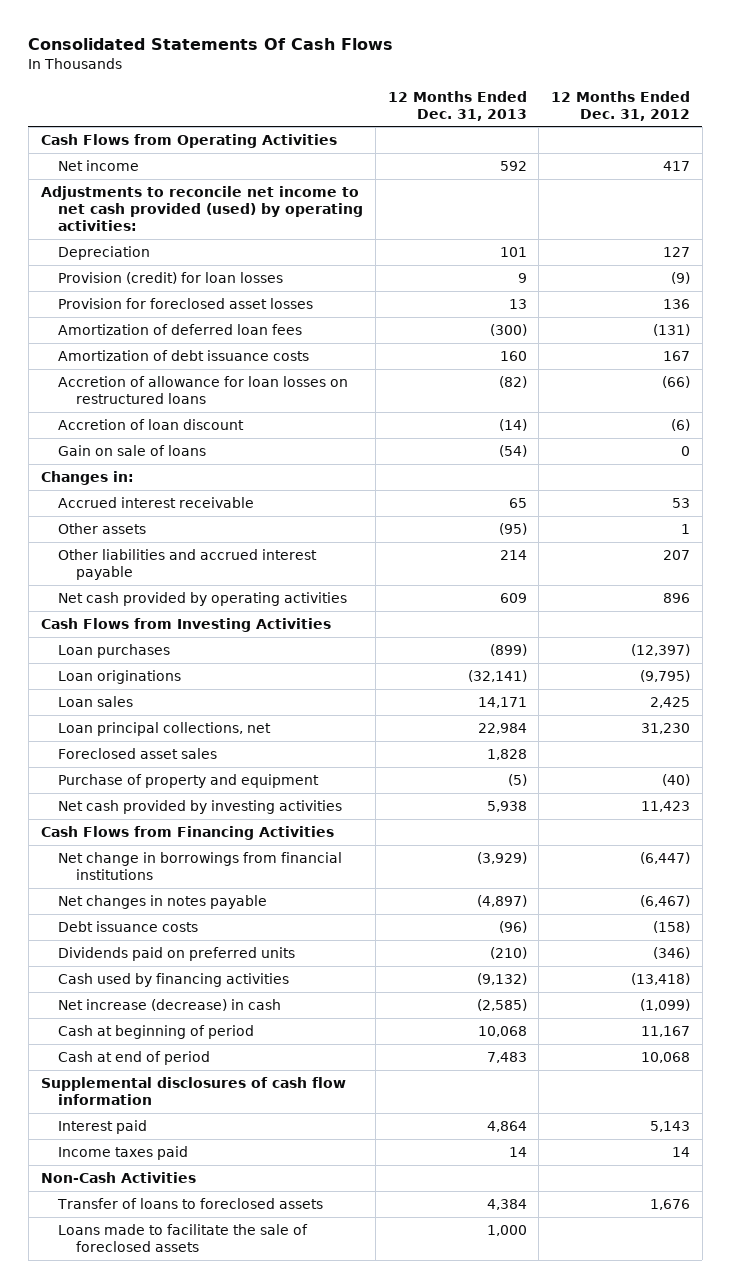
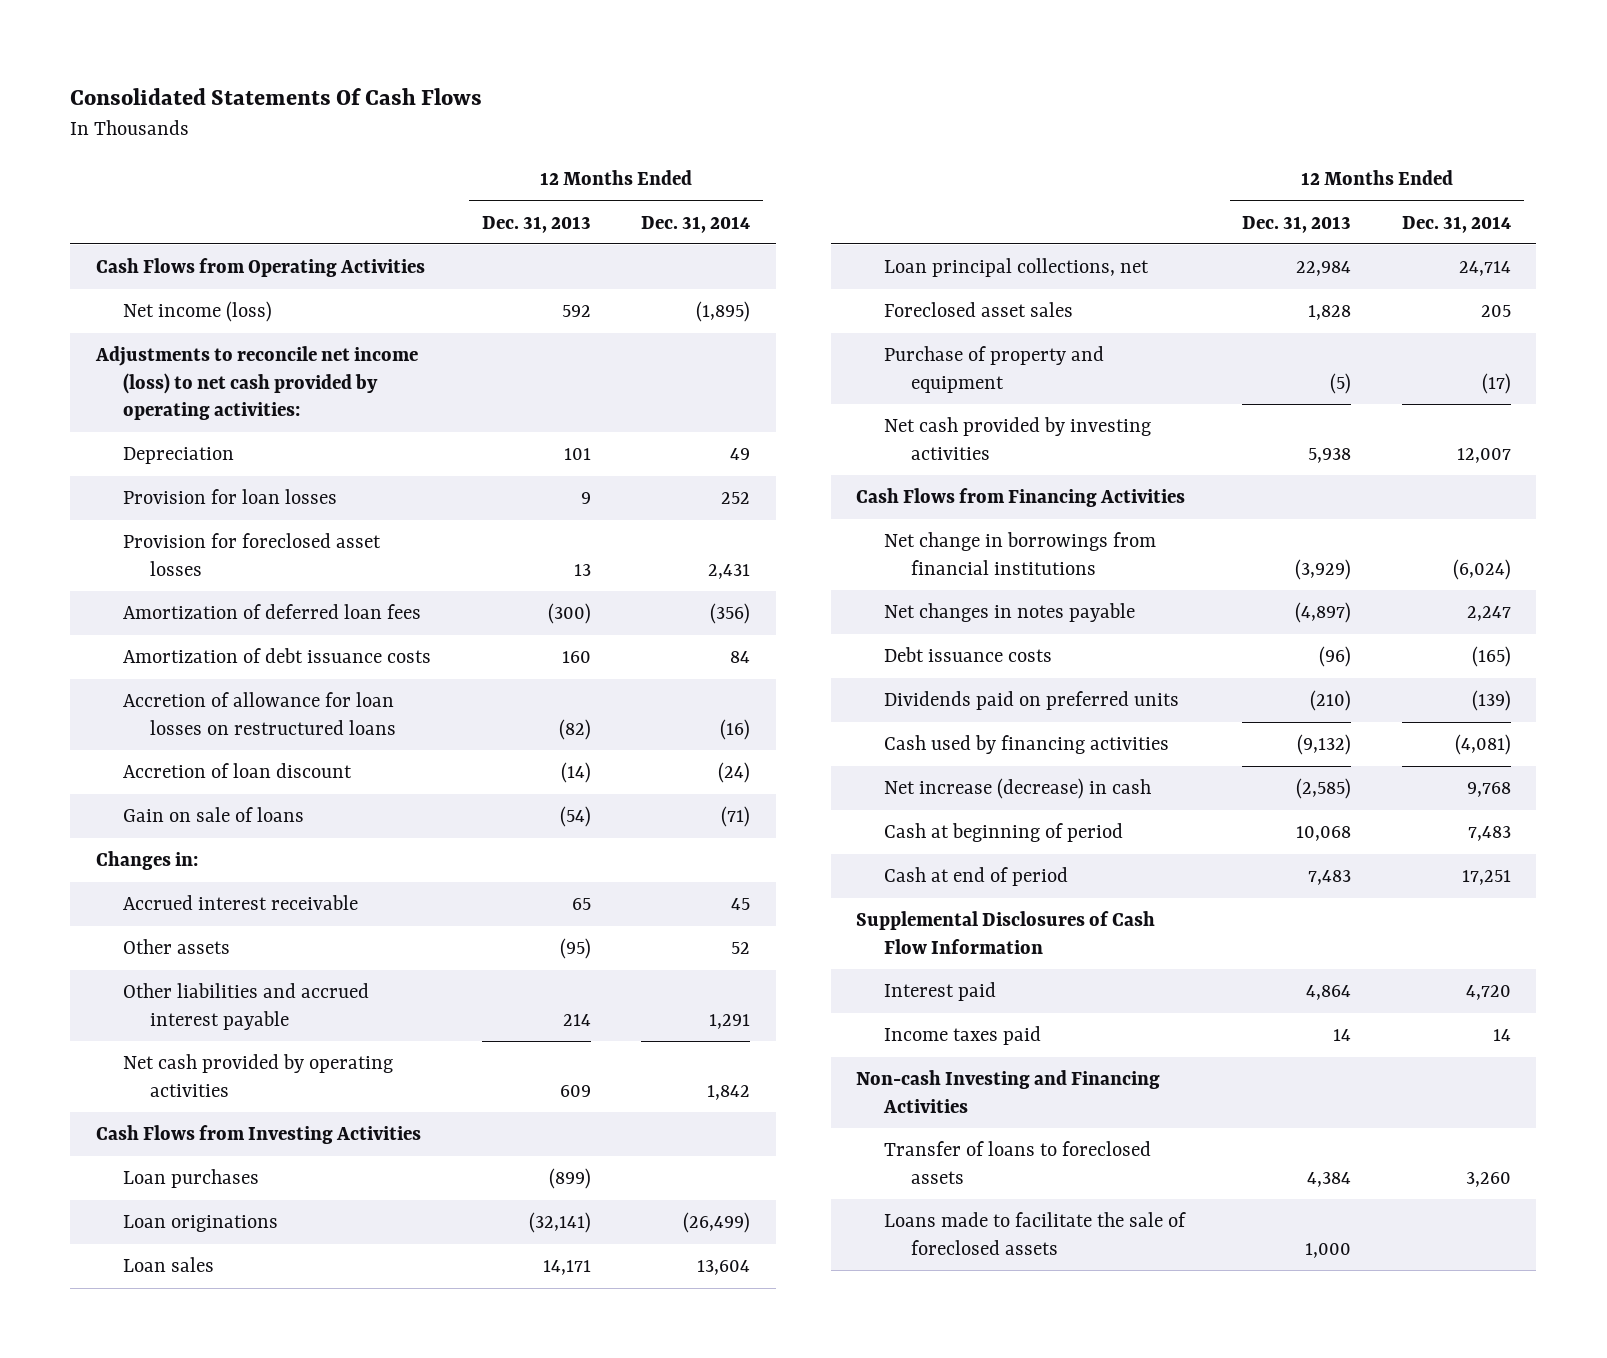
[551,90,691,121] 12 Months Ended Dec. 31, 2012 -> none
none -> [641,215,751,233] Dec. 31, 2014
[58,160,140,172] Net income -> [122,301,272,323] Net income (loss)
[40,186,364,231] Adjustments to reconcile net income to net cash provided (used) by operating activities: -> [94,346,418,421] Adjustments to reconcile net income (loss) to net cash provided by operating activities:
[58,272,284,285] Provision (credit) for loan losses -> [122,489,337,505] Provision for loan losses
[40,1077,346,1106] Supplemental disclosures of cash flow information -> [856,911,1156,954] Supplemental Disclosures of Cash Flow Information
[40,1172,196,1184] Non-Cash Activities -> [856,1070,1161,1113] Non-cash Investing and Financing Activities

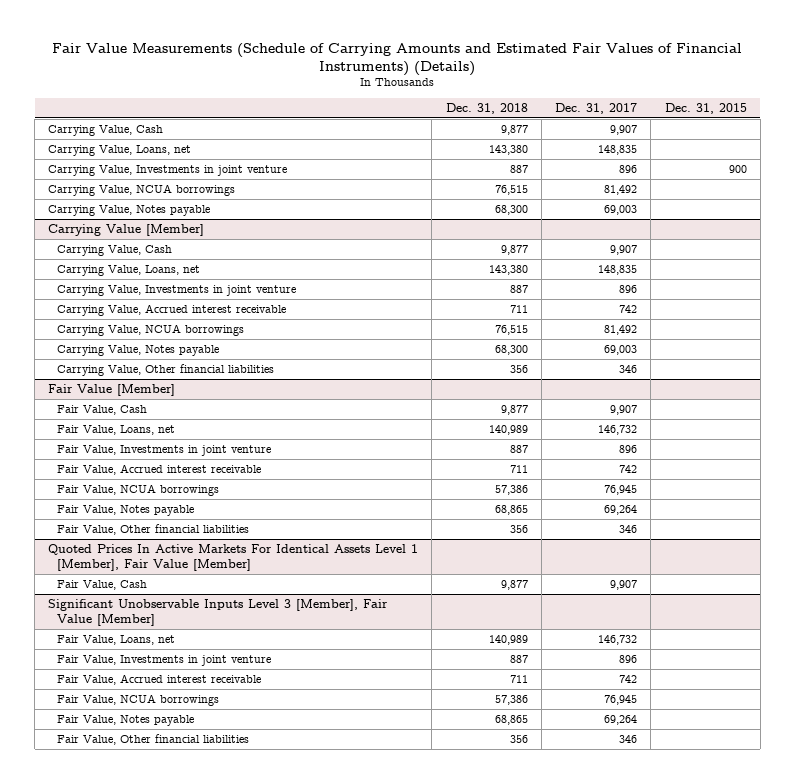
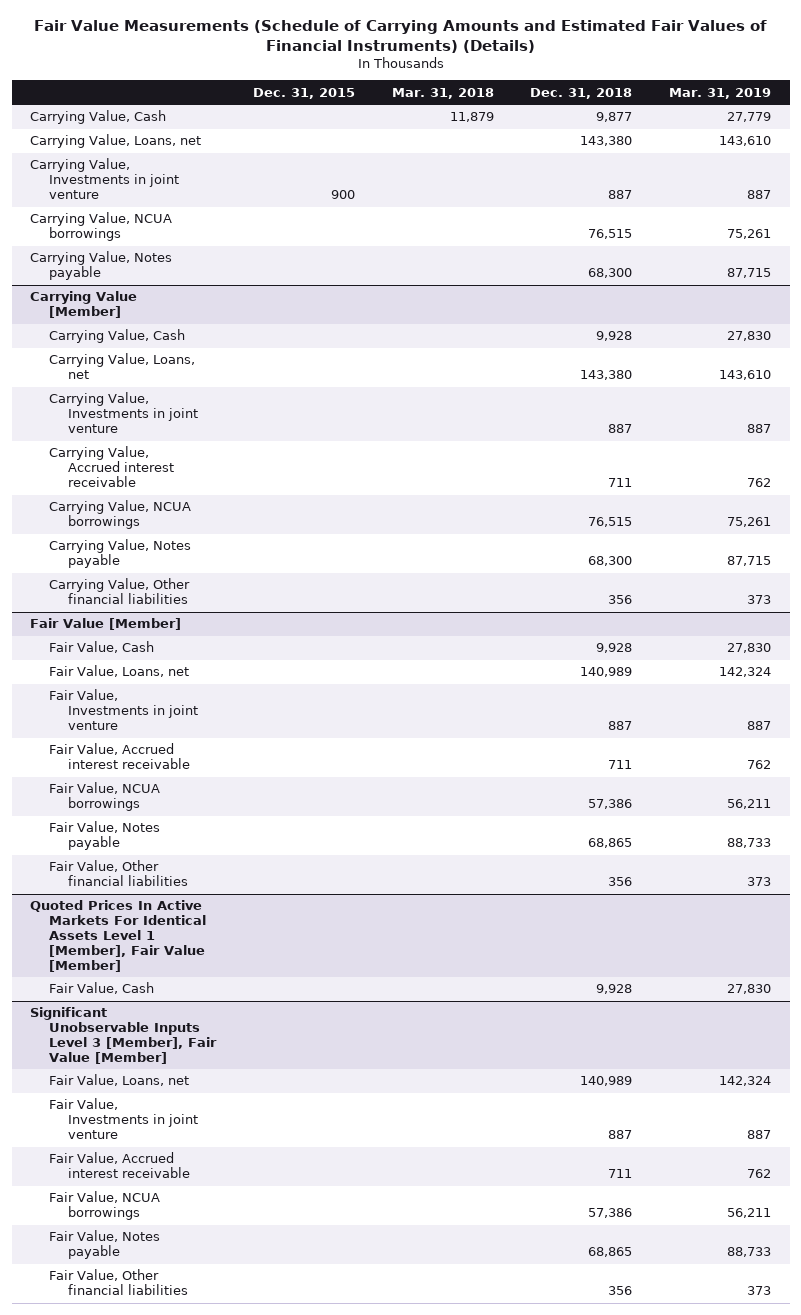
[555,102,638,114] Dec. 31, 2017 -> none
none -> [391,87,494,99] Mar. 31, 2018
none -> [669,87,772,99] Mar. 31, 2019
[500,244,528,255] 9,877 -> [596,331,633,342] 9,928
[500,404,528,415] 9,877 -> [596,643,633,654] 9,928
[500,579,528,590] 9,877 -> [596,984,633,995] 9,928

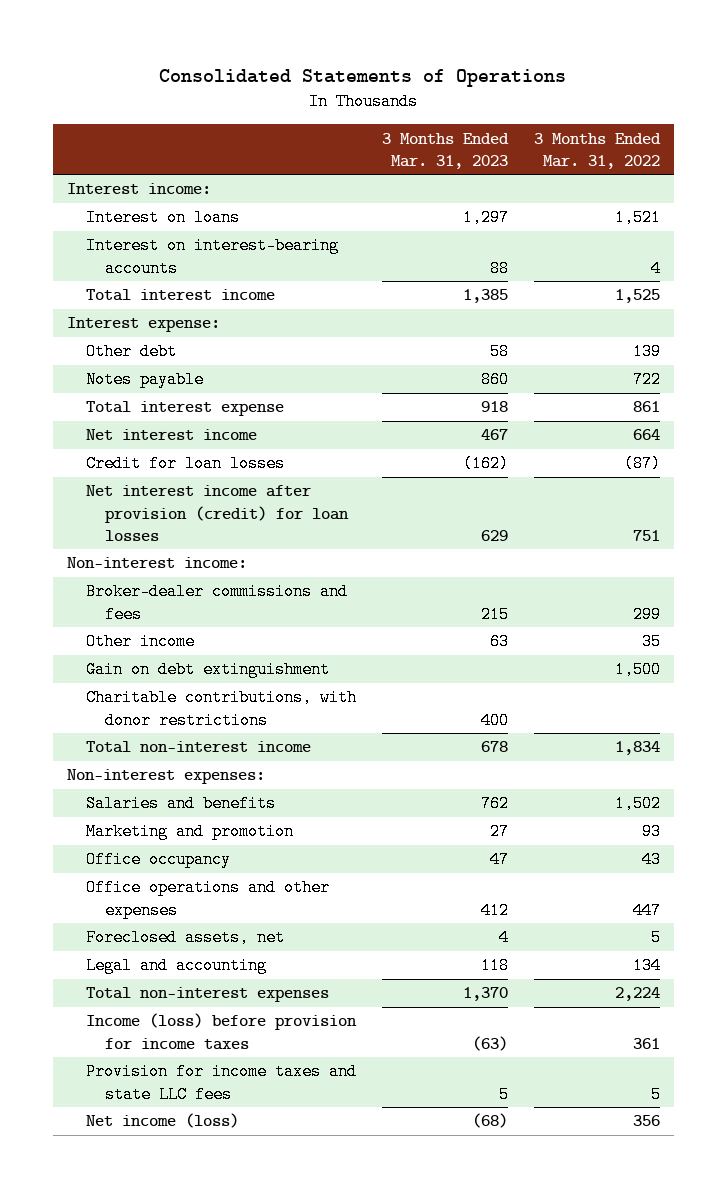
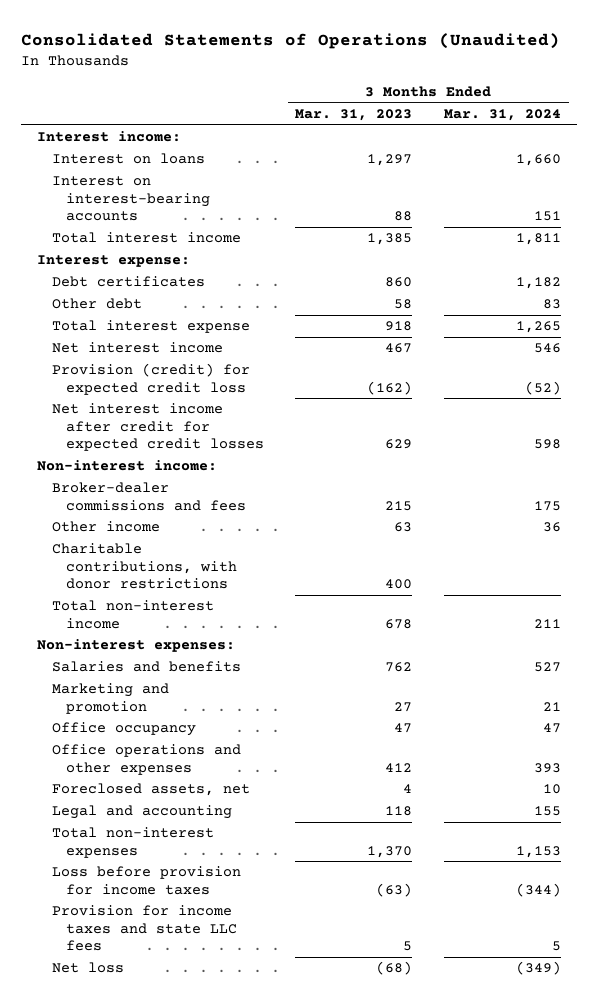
[159,68,567,87] Consolidated Statements of Operations -> [21,32,561,49] Consolidated Statements of Operations (Unaudited)
[534,132,662,169] 3 Months Ended Mar. 31, 2022 -> none
none -> [443,108,561,121] Mar. 31, 2024
none -> [51,276,205,288] Debt certificates
[85,371,204,389] Notes payable -> none
[85,455,285,473] Credit for loan losses -> [51,363,250,395] Provision (credit) for expected credit loss
[85,485,350,541] Net interest income after provision (credit) for loan losses -> [51,403,264,452] Net interest income after credit for expected credit losses
[85,661,330,679] Gain on debt extinguishment -> none
[85,1013,357,1050] Income (loss) before provision for income taxes -> [51,866,241,895] Loss before provision for income taxes
[85,1113,239,1129] Net income (loss) -> [51,962,124,974] Net loss

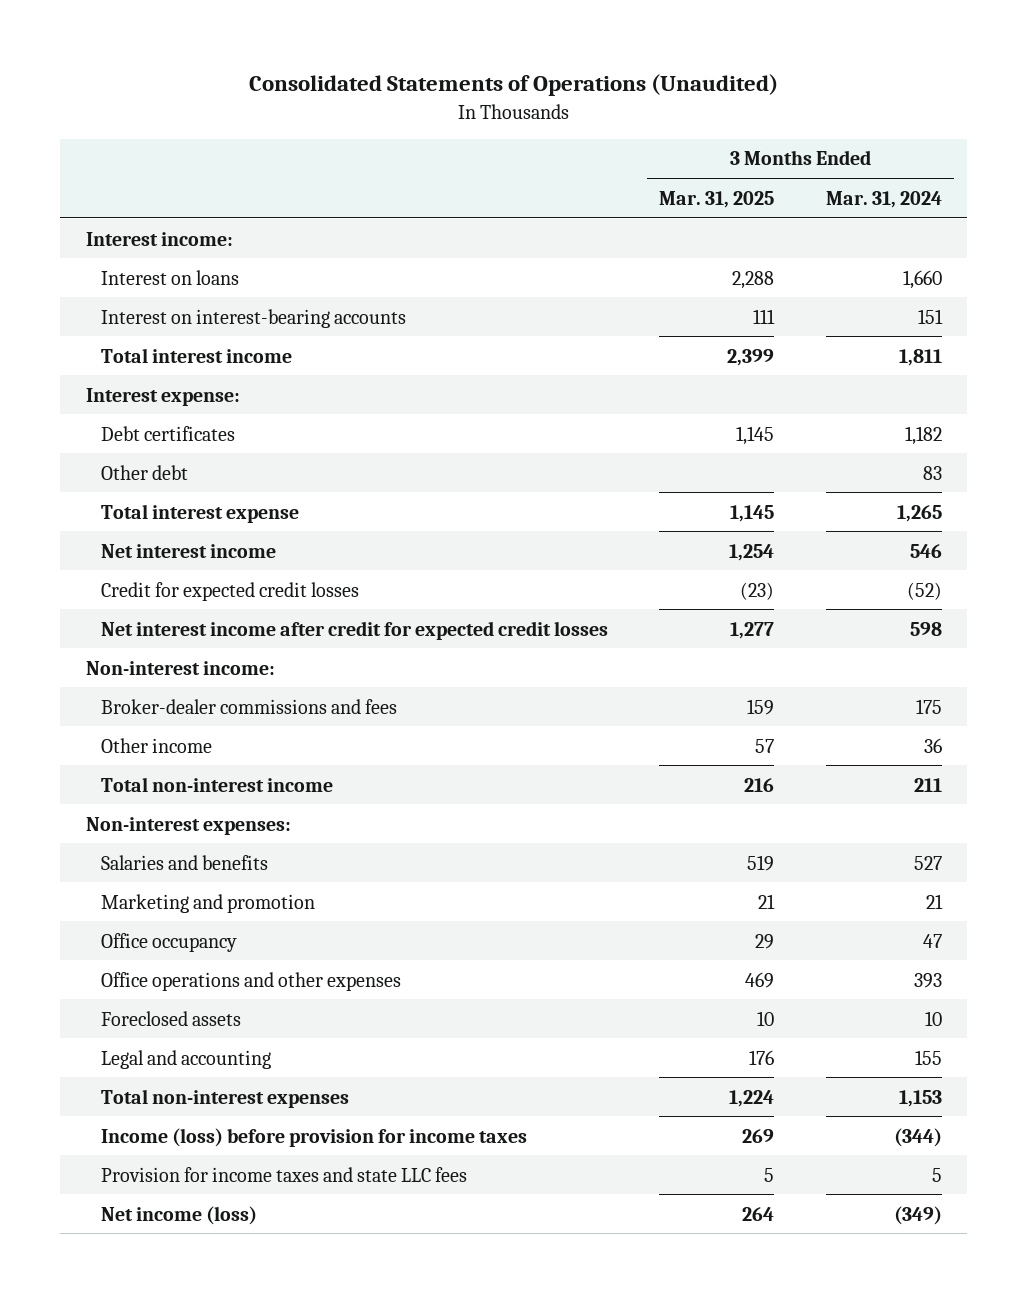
[295,108,413,121] Mar. 31, 2023 -> none
none -> [659,190,775,208] Mar. 31, 2025
[51,363,250,395] Provision (credit) for expected credit loss -> [101,581,360,601] Credit for expected credit losses
[51,543,237,590] Charitable contributions, with donor restrictions -> none
[51,783,250,797] Foreclosed assets, net -> [101,1010,242,1026] Foreclosed assets
[51,866,241,895] Loss before provision for income taxes -> [101,1127,528,1147] Income (loss) before provision for income taxes
[51,962,124,974] Net loss -> [101,1205,258,1225] Net income (loss)

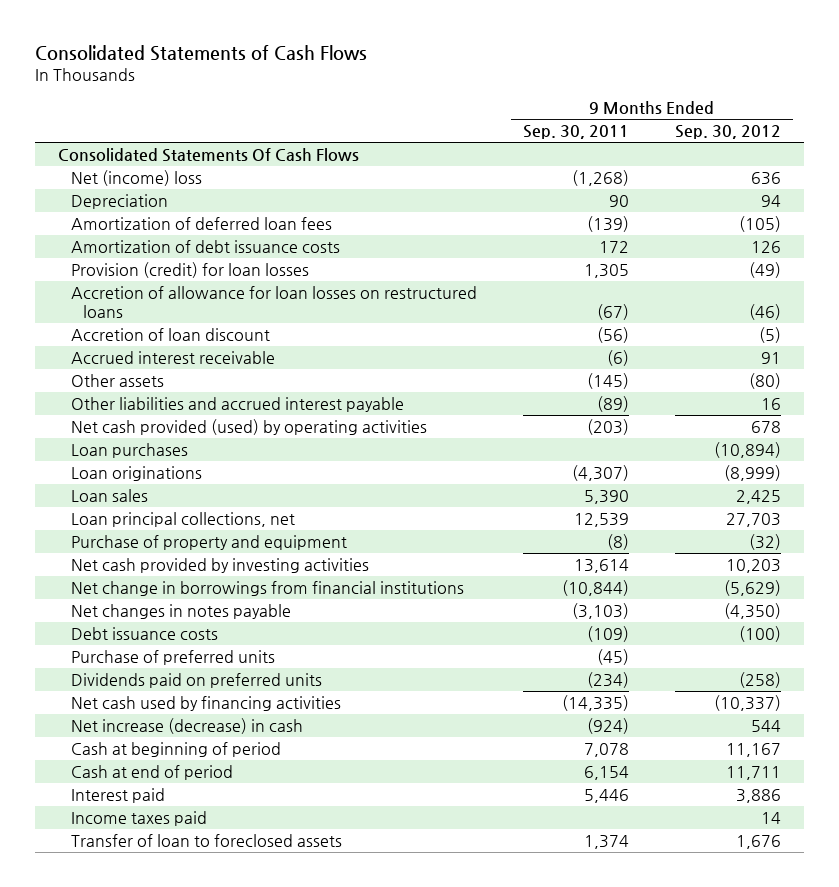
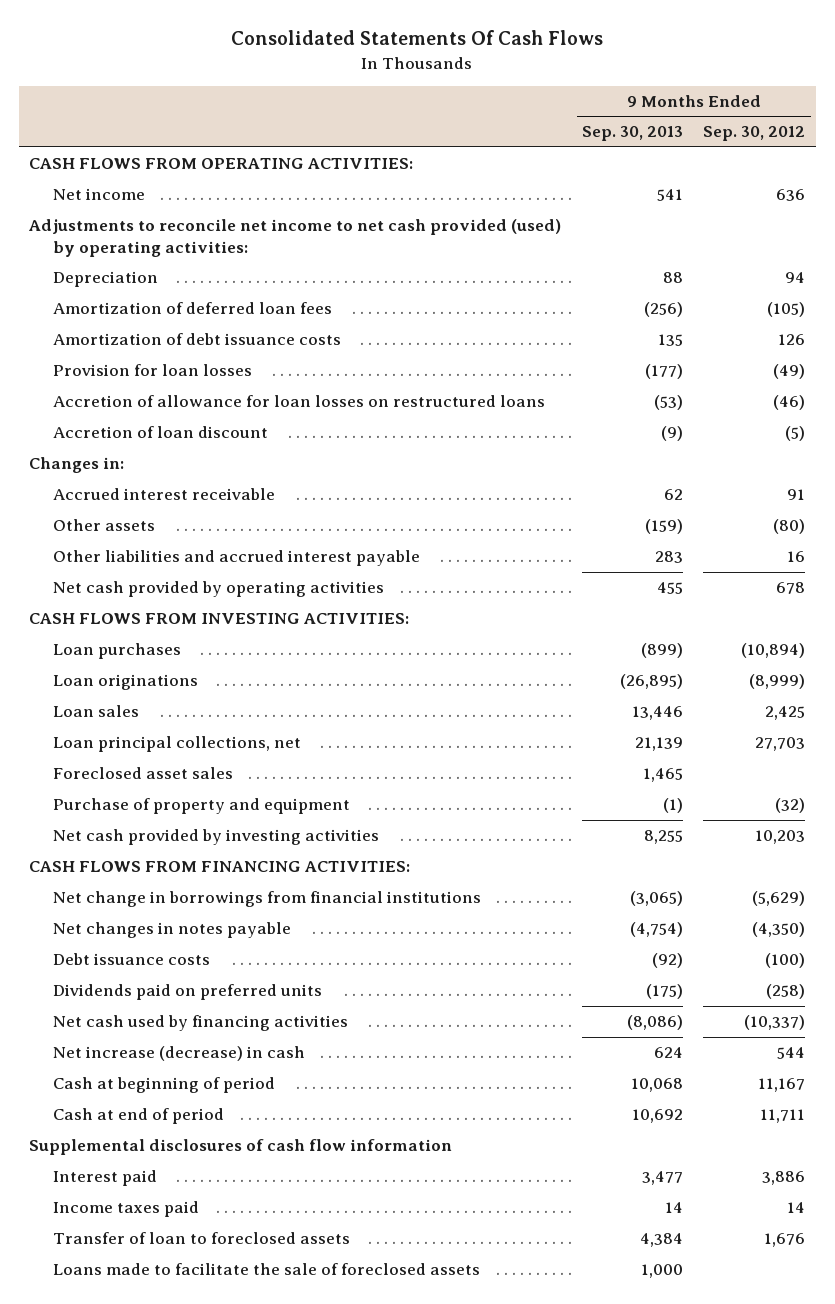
[34,45,367,62] Consolidated Statements of Cash Flows -> [231,30,604,46] Consolidated Statements Of Cash Flows
[522,125,629,140] Sep. 30, 2011 -> none
none -> [581,126,683,142] Sep. 30, 2013
[58,148,360,163] Consolidated Statements Of Cash Flows -> none
none -> [29,158,414,170] CASH FLOWS FROM OPERATING ACTIVITIES:
[70,170,202,187] Net (income) loss -> [52,188,145,201] Net income
none -> [28,219,562,257] Adjustments to reconcile net income to net cash provided (used) by operating activities:
[70,262,309,279] Provision (credit) for loan losses -> [52,364,252,377] Provision for loan losses
none -> [29,457,125,474] Changes in:
[70,419,427,436] Net cash provided (used) by operating activities -> [52,581,384,598] Net cash provided by operating activities
none -> [29,613,410,625] CASH FLOWS FROM INVESTING ACTIVITIES:
none -> [52,767,233,780] Foreclosed asset sales
none -> [29,861,411,873] CASH FLOWS FROM FINANCING ACTIVITIES:
[70,650,275,666] Purchase of preferred units -> none
none -> [29,1139,453,1156] Supplemental disclosures of cash flow information
none -> [52,1263,480,1276] Loans made to facilitate the sale of foreclosed assets

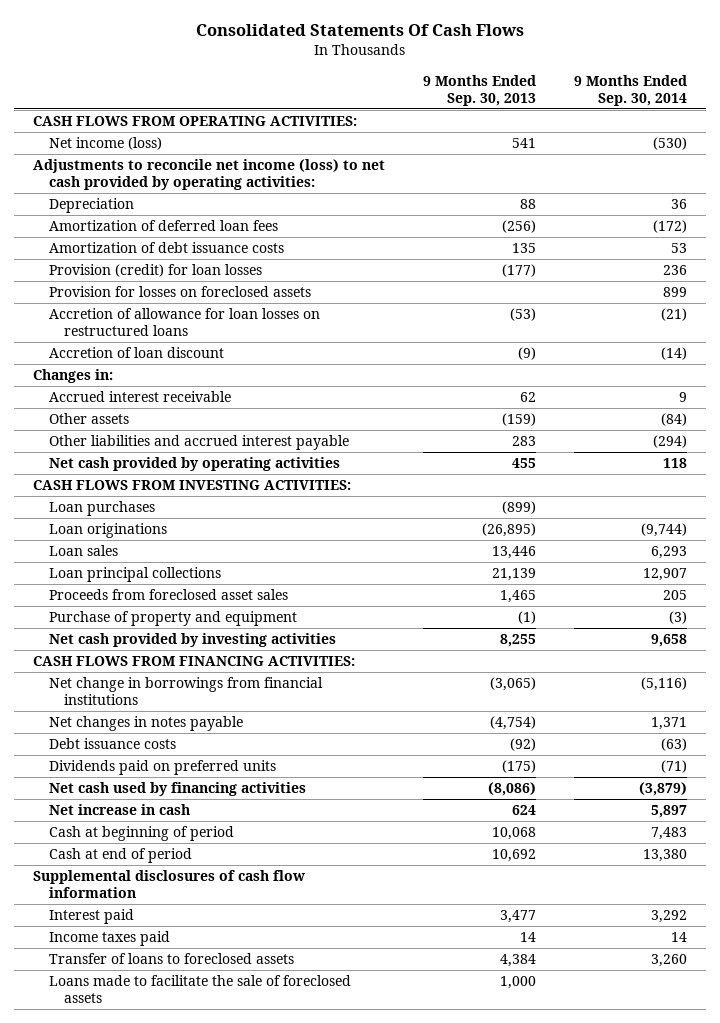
[703,126,806,142] Sep. 30, 2012 -> none
none -> [573,74,687,106] 9 Months Ended Sep. 30, 2014
[52,188,145,201] Net income -> [48,137,162,151] Net income (loss)
[28,219,562,257] Adjustments to reconcile net income to net cash provided (used) by operating activities: -> [33,159,386,191] Adjustments to reconcile net income (loss) to net cash provided by operating activities:
[52,364,252,377] Provision for loan losses -> [48,264,262,278] Provision (credit) for loan losses
none -> [48,286,311,298] Provision for losses on foreclosed assets
[52,736,301,753] Loan principal collections, net -> [48,567,221,583] Loan principal collections
[52,767,233,780] Foreclosed asset sales -> [48,589,288,601] Proceeds from foreclosed asset sales
[52,1046,305,1062] Net increase (decrease) in cash -> [48,804,190,816] Net increase in cash
[52,1232,350,1245] Transfer of loan to foreclosed assets -> [48,953,294,965] Transfer of loans to foreclosed assets

